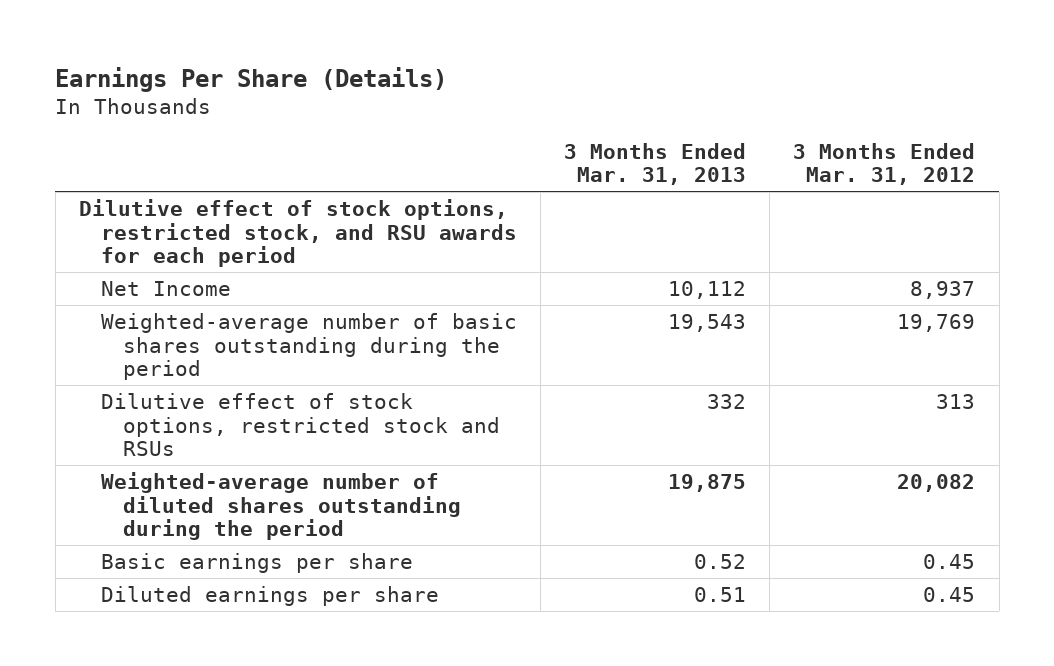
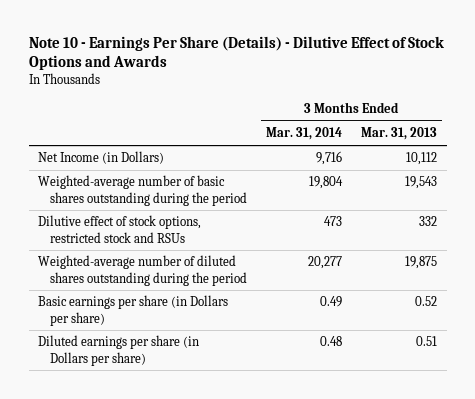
[55,66,448,92] Earnings Per Share (Details) -> [28,35,444,71] Note 10 - Earnings Per Share (Details) - Dilutive Effect of Stock Options and Awards
[793,142,976,186] 3 Months Ended Mar. 31, 2012 -> none
none -> [265,127,342,141] Mar. 31, 2014
[78,199,517,268] Dilutive effect of stock options, restricted stock, and RSU awards for each period -> none
[100,281,231,297] Net Income -> [38,151,165,165] Net Income (in Dollars)
[100,553,413,574] Basic earnings per share -> [38,295,229,326] Basic earnings per share (in Dollars per share)
[100,586,439,607] Diluted earnings per share -> [38,335,200,366] Diluted earnings per share (in Dollars per share)

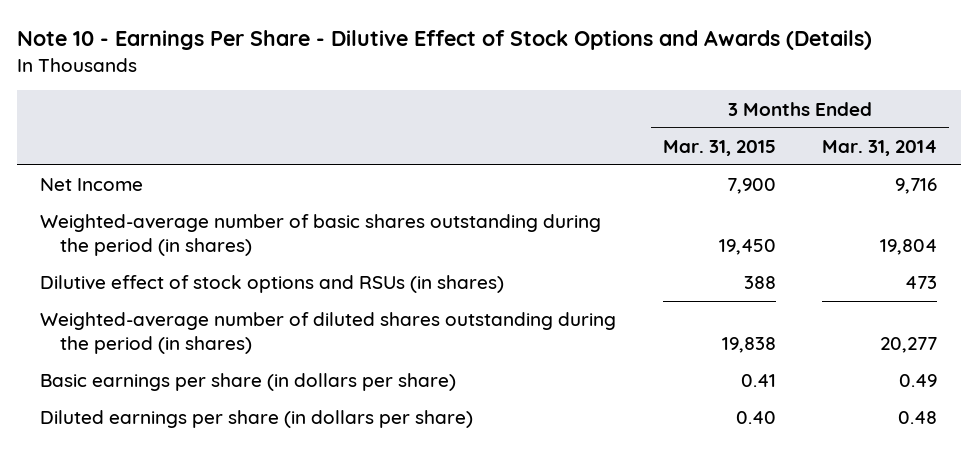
[28,35,444,71] Note 10 - Earnings Per Share (Details) - Dilutive Effect of Stock Options and Awards -> [16,30,872,51] Note 10 - Earnings Per Share - Dilutive Effect of Stock Options and Awards (Details)
[361,127,438,141] Mar. 31, 2013 -> none
none -> [662,139,776,156] Mar. 31, 2015
[38,151,165,165] Net Income (in Dollars) -> [40,178,144,192] Net Income
[38,175,247,206] Weighted-average number of basic shares outstanding during the period -> [40,214,602,257] Weighted-average number of basic shares outstanding during the period (in shares)
[38,215,202,243] Dilutive effect of stock options, restricted stock and RSUs -> [40,275,505,294] Dilutive effect of stock options and RSUs (in shares)
[38,255,247,286] Weighted-average number of diluted shares outstanding during the period -> [40,312,617,355] Weighted-average number of diluted shares outstanding during the period (in shares)
[38,295,229,326] Basic earnings per share (in Dollars per share) -> [40,373,457,392] Basic earnings per share (in dollars per share)
[38,335,200,366] Diluted earnings per share (in Dollars per share) -> [40,410,474,429] Diluted earnings per share (in dollars per share)

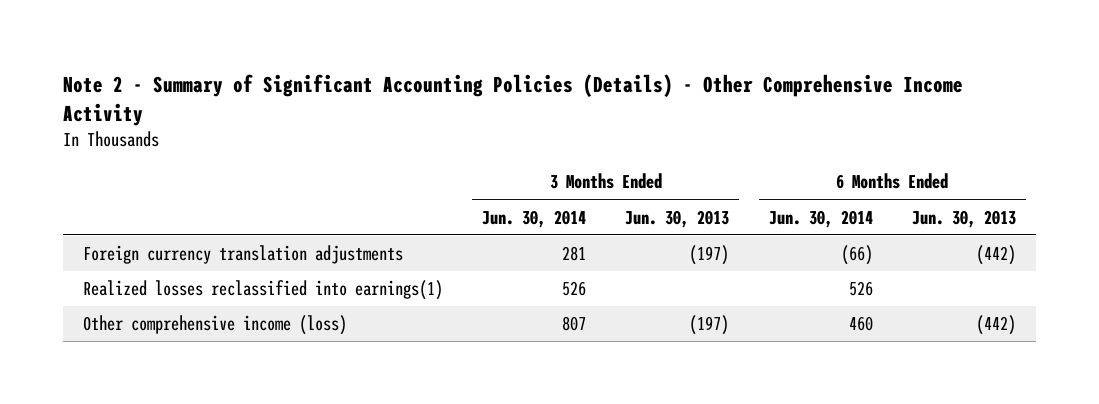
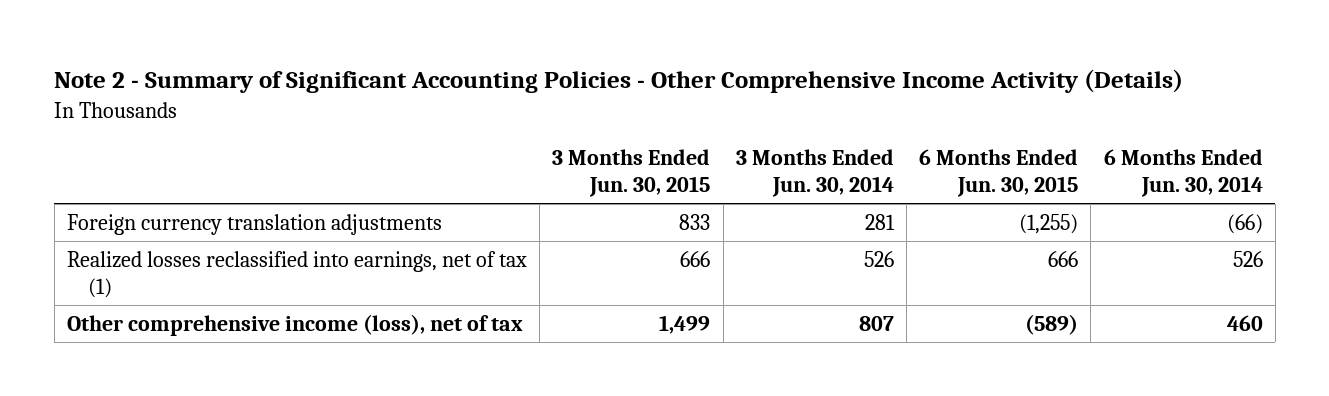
[63,73,964,126] Note 2 - Summary of Significant Accounting Policies (Details) - Other Comprehensive Income Activity -> [54,69,1184,94] Note 2 - Summary of Significant Accounting Policies - Other Comprehensive Income Activity (Details)
[625,209,730,228] Jun. 30, 2013 -> none
[912,209,1017,228] Jun. 30, 2013 -> none
none -> [552,149,711,198] 3 Months Ended Jun. 30, 2015
none -> [919,149,1079,198] 6 Months Ended Jun. 30, 2015
[82,280,443,301] Realized losses reclassified into earnings(1) -> [66,250,527,298] Realized losses reclassified into earnings, net of tax (1)
[82,315,347,336] Other comprehensive income (loss) -> [66,313,523,336] Other comprehensive income (loss), net of tax

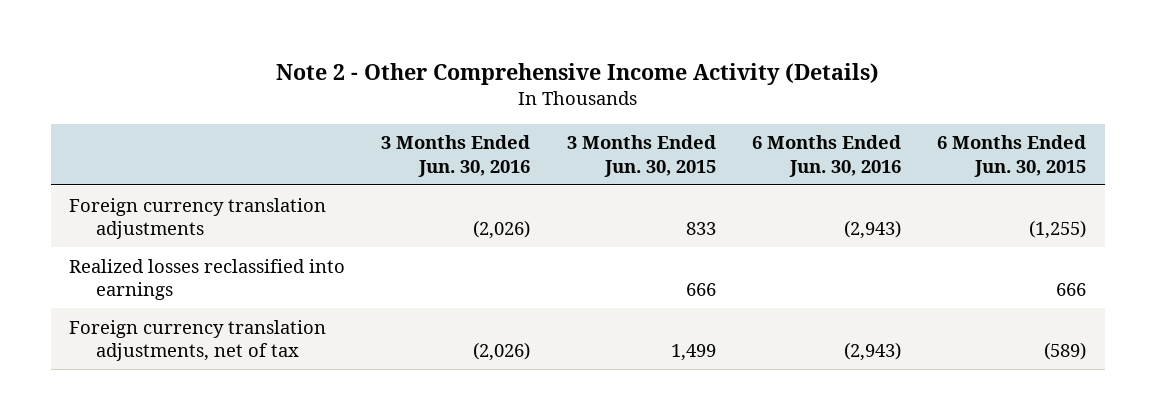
[54,69,1184,94] Note 2 - Summary of Significant Accounting Policies - Other Comprehensive Income Activity (Details) -> [275,62,879,85] Note 2 - Other Comprehensive Income Activity (Details)
[735,149,894,198] 3 Months Ended Jun. 30, 2014 -> none
[1103,149,1263,198] 6 Months Ended Jun. 30, 2014 -> none
none -> [381,135,531,177] 3 Months Ended Jun. 30, 2016
none -> [751,135,901,177] 6 Months Ended Jun. 30, 2016
[66,250,527,298] Realized losses reclassified into earnings, net of tax (1) -> [68,258,345,301] Realized losses reclassified into earnings
[66,313,523,336] Other comprehensive income (loss), net of tax -> [68,319,326,362] Foreign currency translation adjustments, net of tax

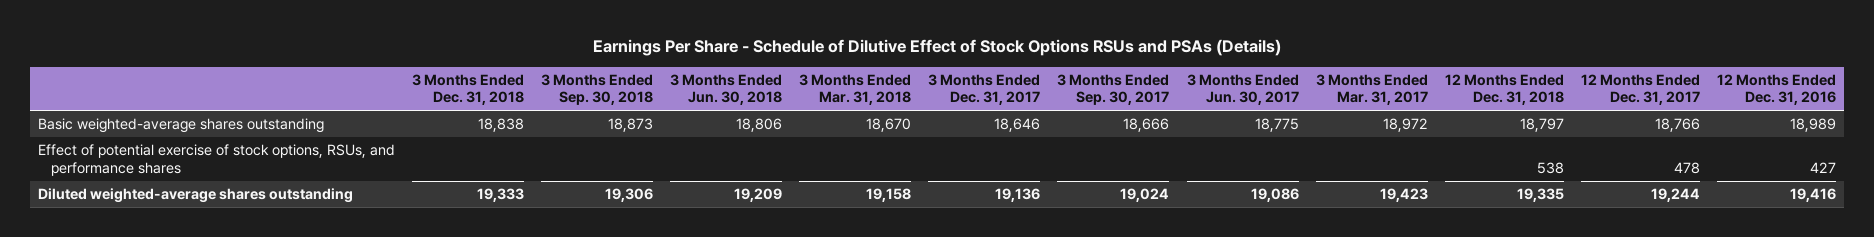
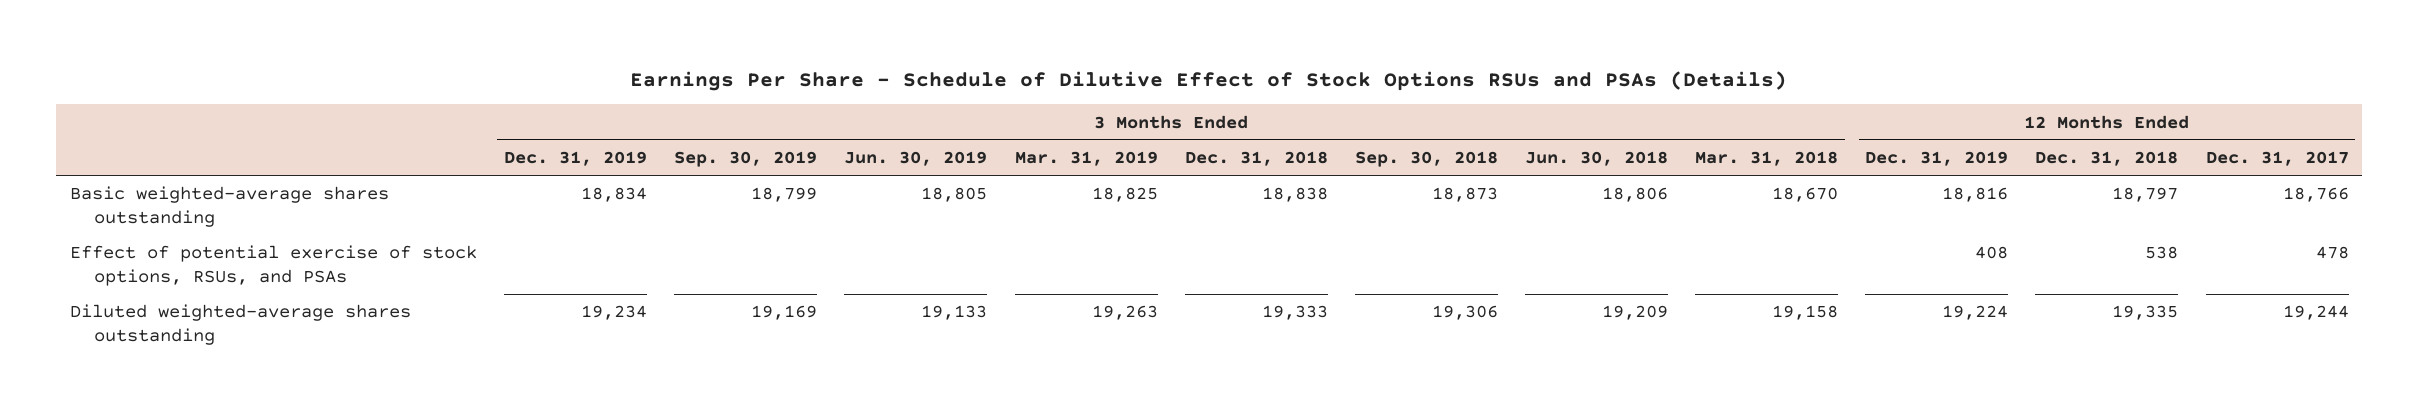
[928,73,1041,106] 3 Months Ended Dec. 31, 2017 -> none
[1057,73,1170,106] 3 Months Ended Sep. 30, 2017 -> none
[1186,73,1299,106] 3 Months Ended Jun. 30, 2017 -> none
[1315,73,1428,106] 3 Months Ended Mar. 31, 2017 -> none
[1716,73,1836,106] 12 Months Ended Dec. 31, 2016 -> none
none -> [504,150,648,166] Dec. 31, 2019
none -> [674,150,818,167] Sep. 30, 2019
none -> [844,150,988,166] Jun. 30, 2019
none -> [1014,150,1158,166] Mar. 31, 2019
none -> [1865,150,2009,166] Dec. 31, 2019
[38,144,396,176] Effect of potential exercise of stock options, RSUs, and performance shares -> [69,245,477,286] Effect of potential exercise of stock options, RSUs, and PSAs

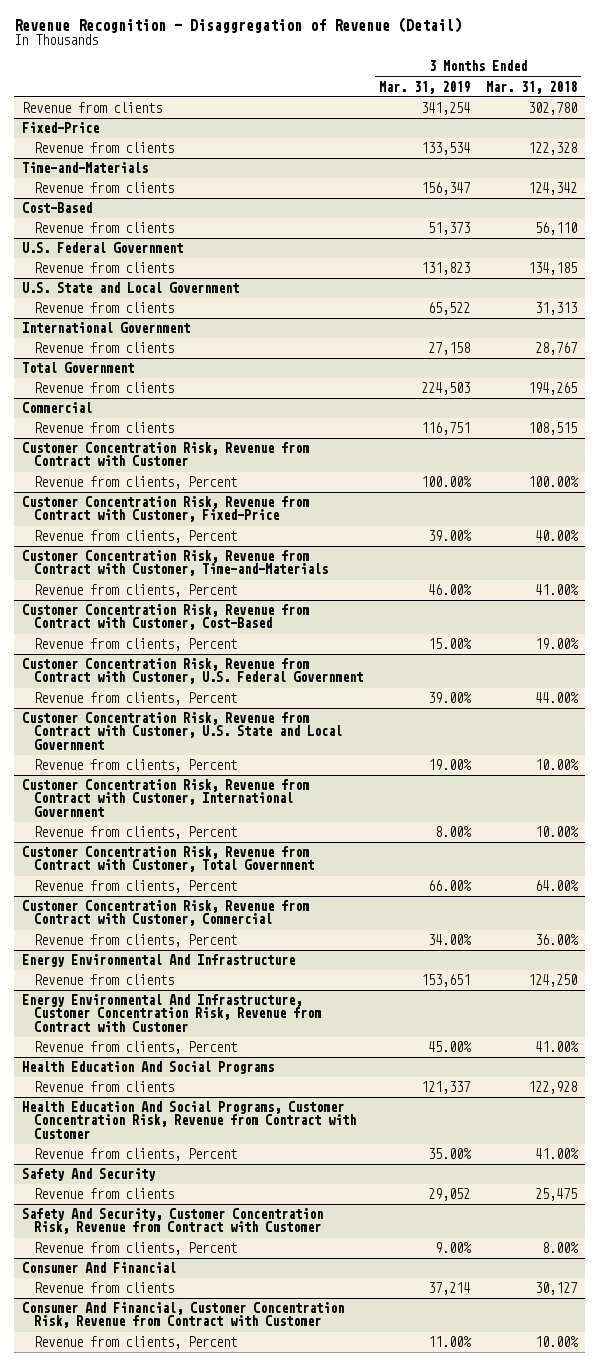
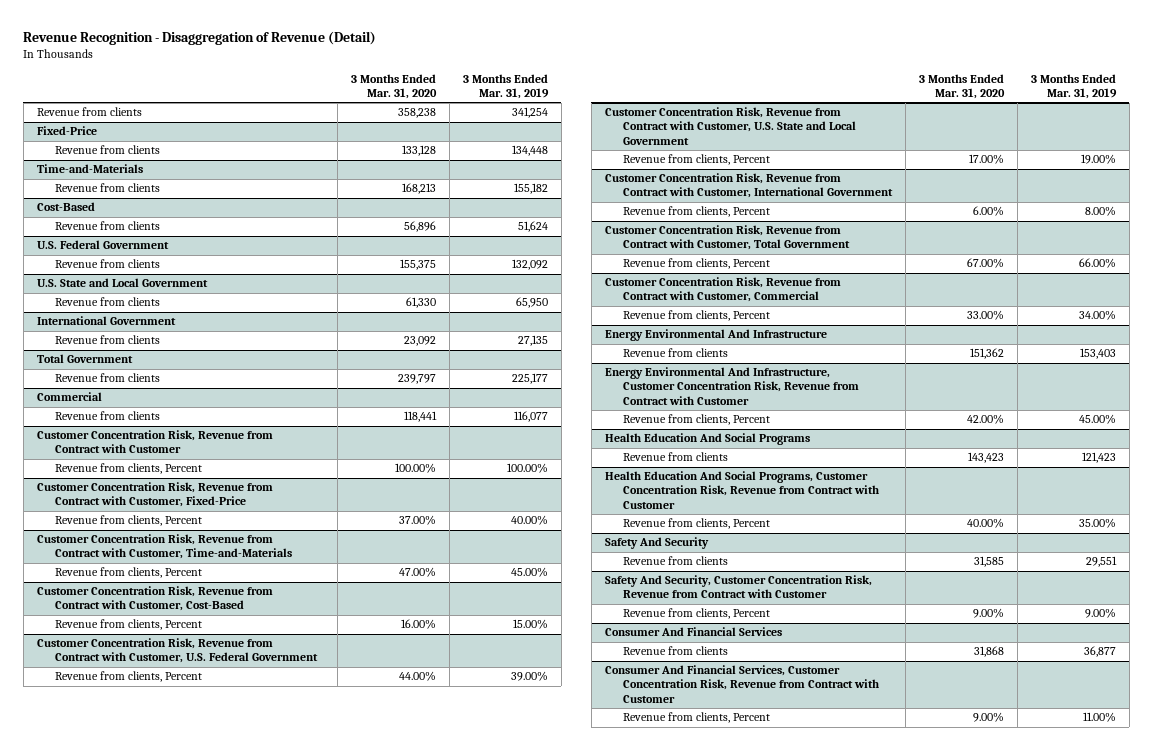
[486,80,578,94] Mar. 31, 2018 -> none
none -> [350,74,437,100] 3 Months Ended Mar. 31, 2020
[420,142,470,156] 133,534 -> [511,145,548,157] 134,448
[420,182,470,196] 156,347 -> [513,183,548,195] 155,182
[427,222,470,236] 51,373 -> [517,221,548,233] 51,624
[420,262,470,276] 131,823 -> [511,259,548,271] 132,092
[427,302,470,316] 65,522 -> [515,297,548,309] 65,950
[427,342,470,356] 27,158 -> [517,335,548,347] 27,135
[420,382,470,396] 224,503 -> [511,373,548,385] 225,177
[420,422,470,436] 116,751 -> [513,411,548,423] 116,077
[427,530,472,542] 39.00% -> [510,515,548,526] 40.00%
[427,584,472,596] 46.00% -> [510,567,548,578] 45.00%
[420,974,470,988] 153,651 -> [1079,348,1116,360] 153,403
[420,1081,470,1095] 121,337 -> [1081,452,1116,464] 121,423
[427,1188,470,1202] 29,052 -> [1085,556,1117,568] 29,551
[22,1262,177,1274] Consumer And Financial -> [604,627,782,637] Consumer And Financial Services
[427,1282,470,1296] 37,214 -> [1083,646,1116,658] 36,877
[22,1302,345,1329] Consumer And Financial, Customer Concentration Risk, Revenue from Contract with Customer -> [604,665,879,703] Consumer And Financial Services, Customer Concentration Risk, Revenue from Contract with Customer

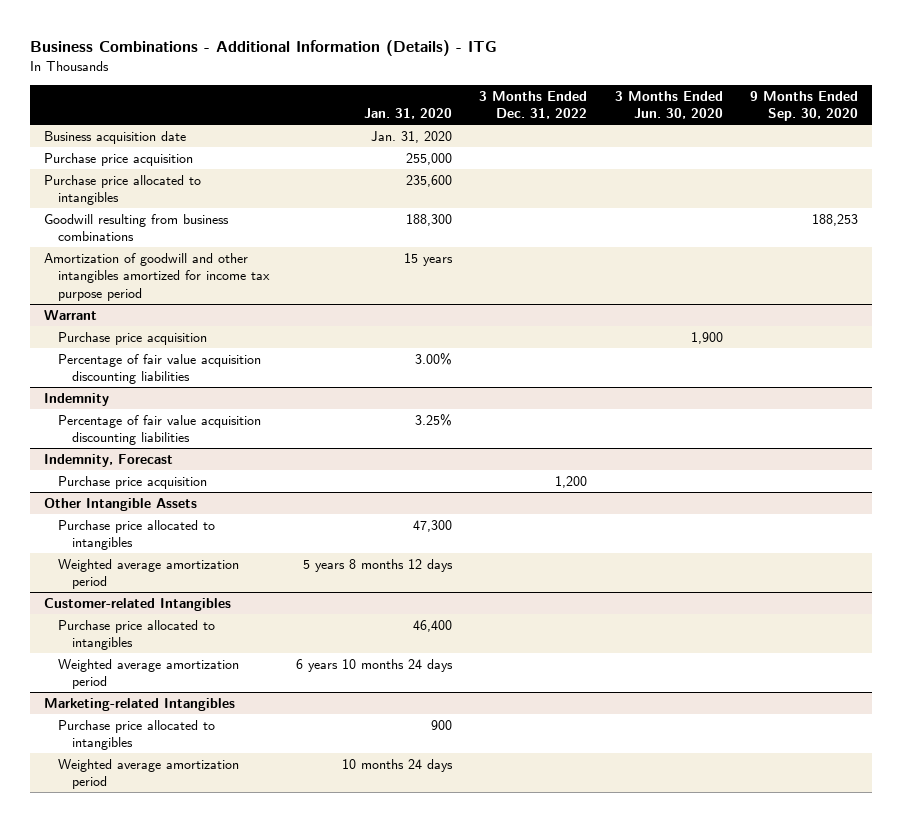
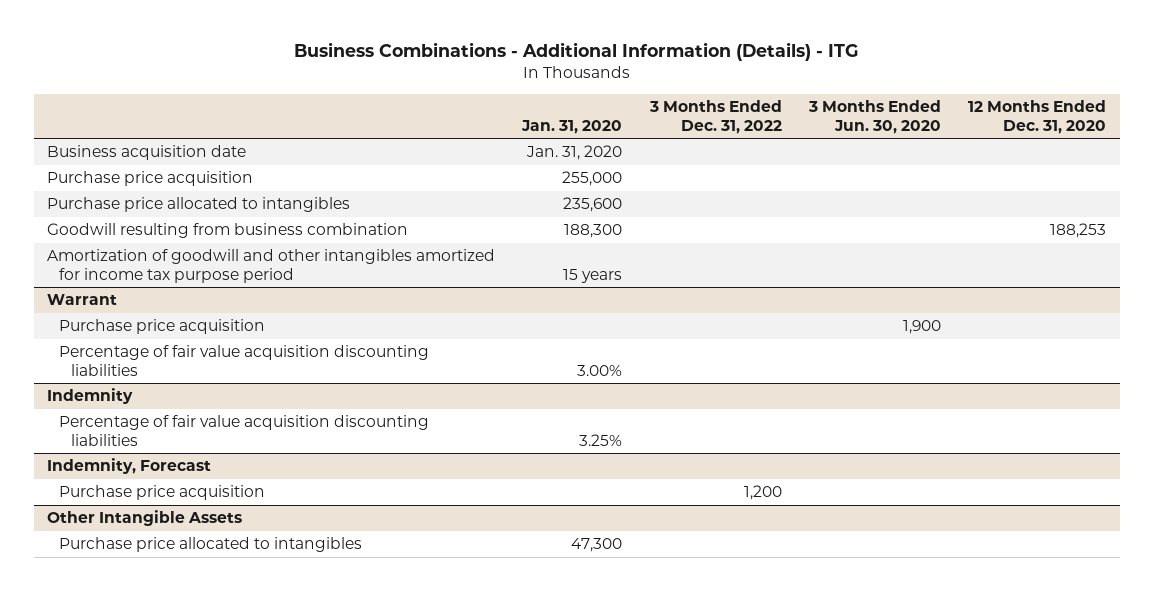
[750,90,859,122] 9 Months Ended Sep. 30, 2020 -> none
none -> [968,99,1107,134] 12 Months Ended Dec. 31, 2020
[43,213,229,242] Goodwill resulting from business combinations -> [47,223,409,239] Goodwill resulting from business combination
[57,558,239,590] Weighted average amortization period -> none
[43,597,231,611] Customer-related Intangibles -> none
[57,619,215,651] Purchase price allocated to intangibles -> none
[57,658,239,690] Weighted average amortization period -> none
[43,697,235,711] Marketing-related Intangibles -> none
[57,719,215,751] Purchase price allocated to intangibles -> none
[57,758,239,790] Weighted average amortization period -> none

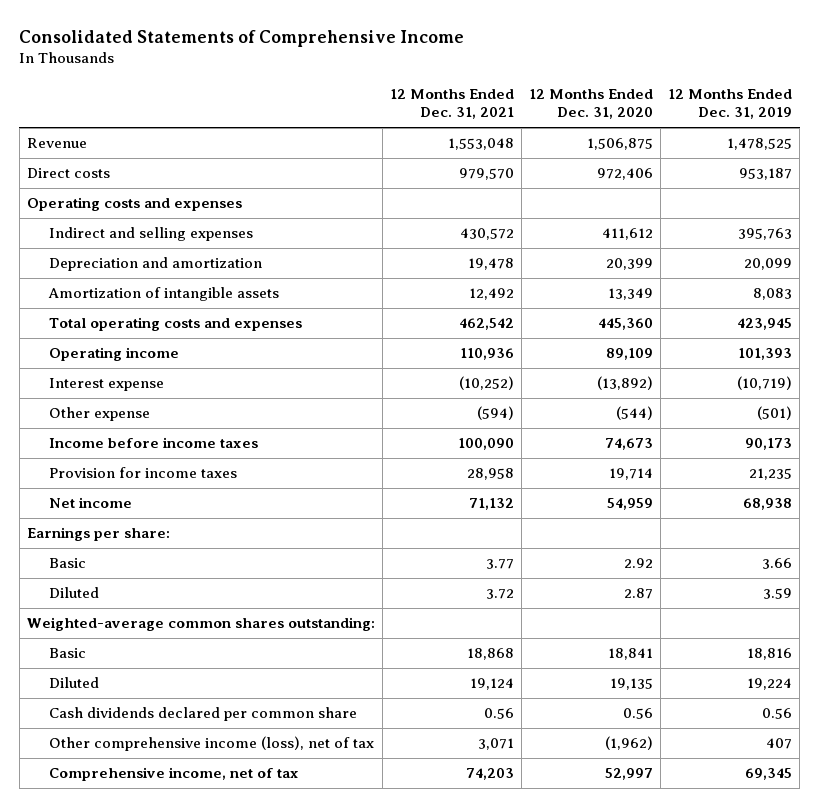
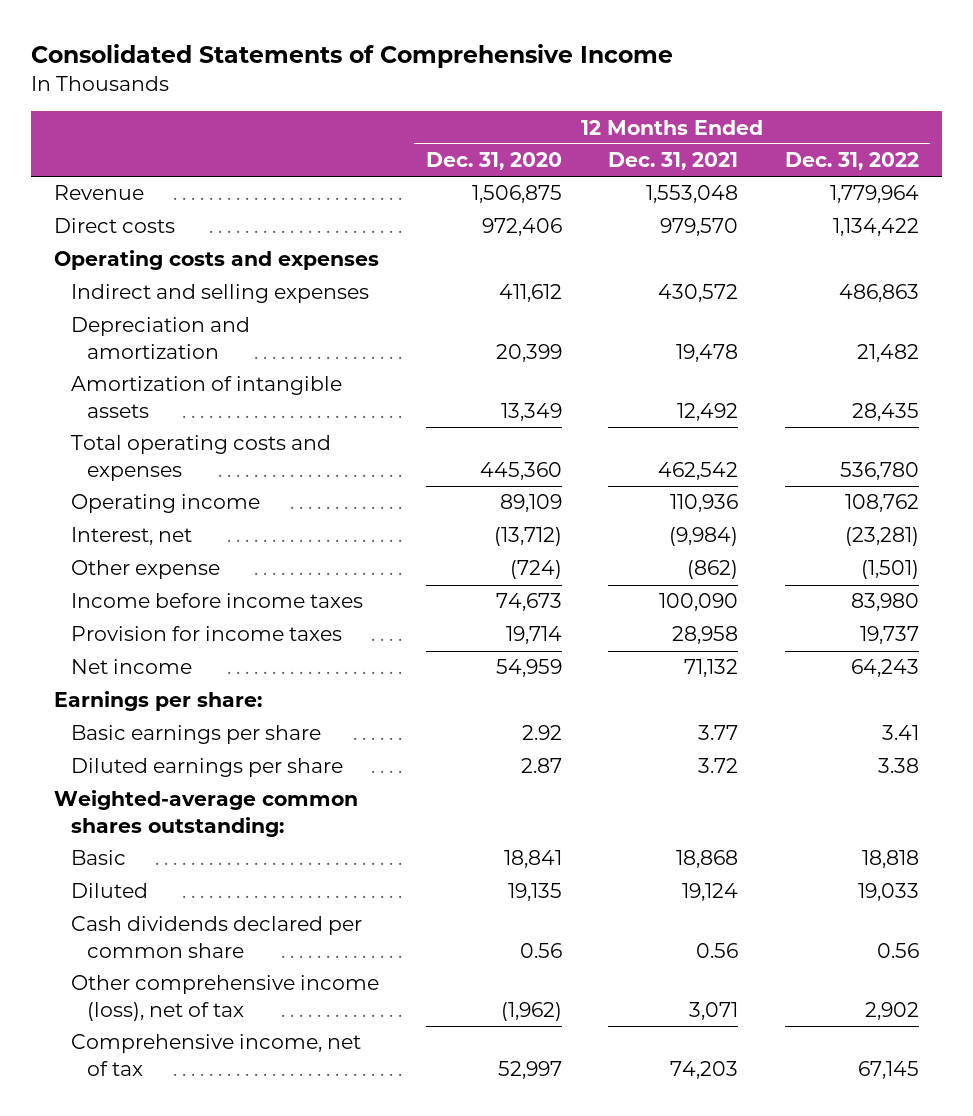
[668,88,793,120] 12 Months Ended Dec. 31, 2019 -> none
none -> [784,152,919,171] Dec. 31, 2022
[48,378,164,392] Interest expense -> none
none -> [70,527,192,546] Interest, net
[477,406,515,421] (594) -> [687,560,739,580] (862)
[616,406,654,421] (544) -> [509,560,562,580] (724)
[48,558,86,569] Basic -> [70,725,321,745] Basic earnings per share
[48,587,99,599] Diluted -> [70,758,343,778] Diluted earnings per share

